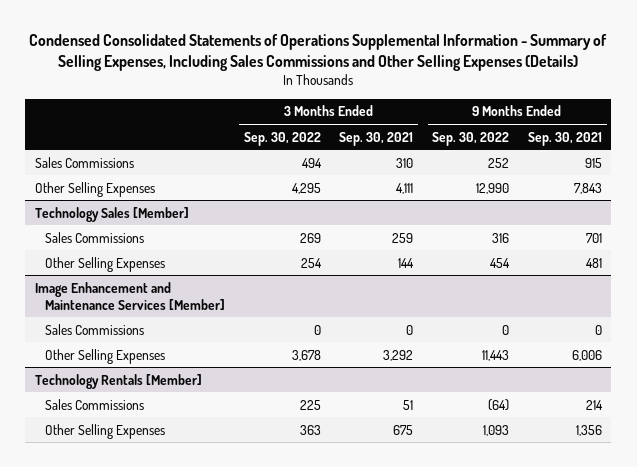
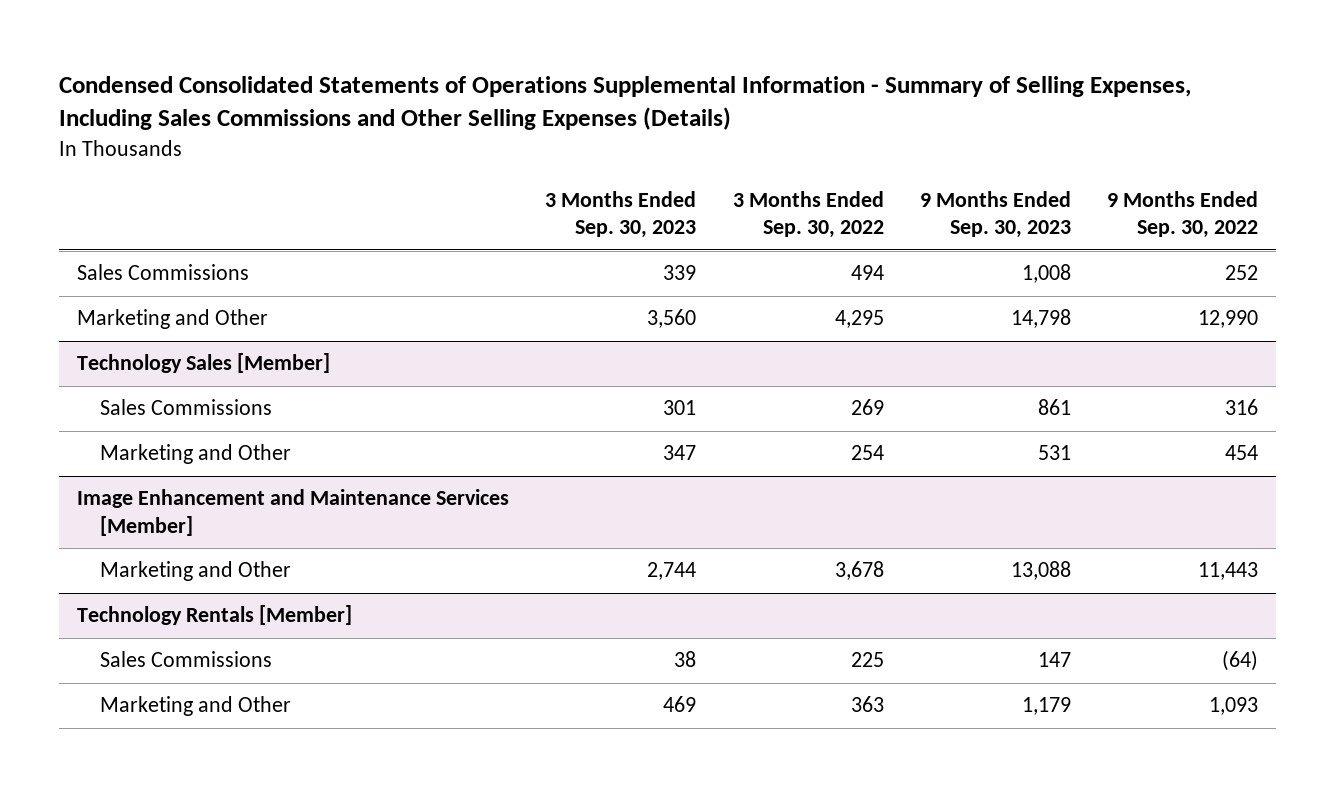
[339,131,414,146] Sep. 30, 2021 -> none
[527,131,602,146] Sep. 30, 2021 -> none
none -> [545,190,697,239] 3 Months Ended Sep. 30, 2023
none -> [919,190,1071,239] 9 Months Ended Sep. 30, 2023
[34,181,155,197] Other Selling Expenses -> [77,309,269,330] Marketing and Other
[45,256,166,272] Other Selling Expenses -> [100,444,292,465] Marketing and Other
[45,323,145,335] Sales Commissions -> none
[45,348,166,364] Other Selling Expenses -> [100,561,292,582] Marketing and Other
[45,423,166,439] Other Selling Expenses -> [100,696,292,717] Marketing and Other

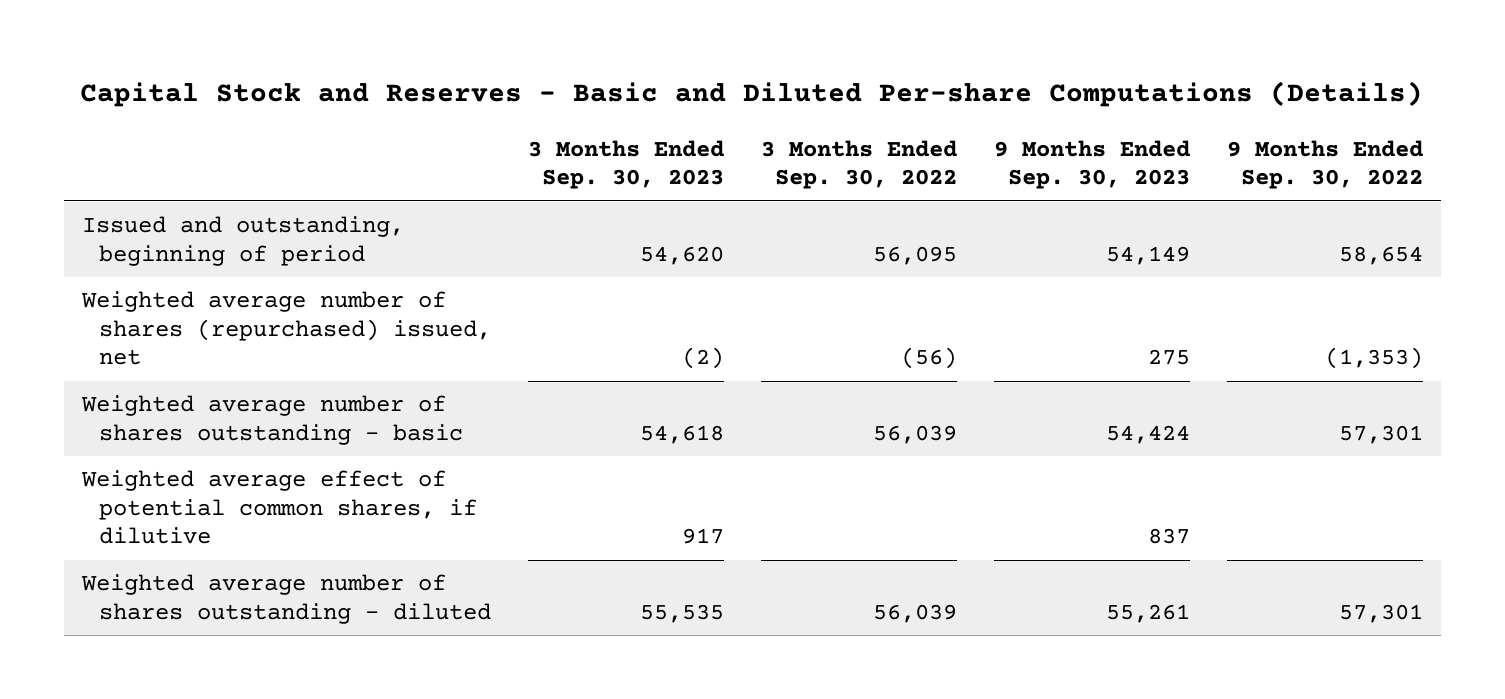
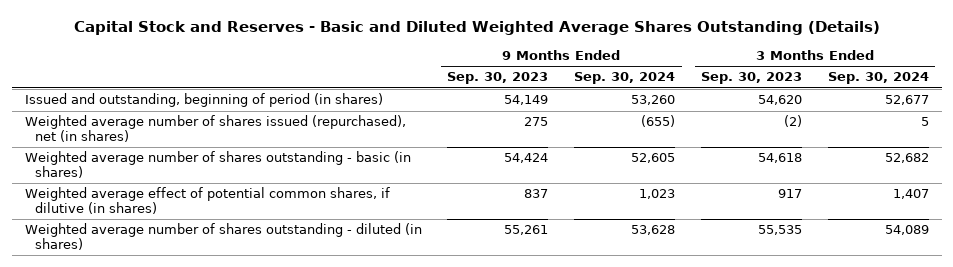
[80,81,1424,108] Capital Stock and Reserves - Basic and Diluted Per-share Computations (Details) -> [73,20,880,35] Capital Stock and Reserves - Basic and Diluted Weighted Average Shares Outstanding (Details)
[761,139,958,190] 3 Months Ended Sep. 30, 2022 -> none
[1226,139,1423,190] 9 Months Ended Sep. 30, 2022 -> none
none -> [574,72,676,85] Sep. 30, 2024
none -> [827,72,929,85] Sep. 30, 2024
[81,216,404,266] Issued and outstanding, beginning of period -> [24,93,383,108] Issued and outstanding, beginning of period (in shares)
[80,291,492,366] Weighted average number of shares (repurchased) issued, net -> [24,115,406,143] Weighted average number of shares issued (repurchased), net (in shares)
[80,395,464,445] Weighted average number of shares outstanding - basic -> [24,151,411,179] Weighted average number of shares outstanding - basic (in shares)
[80,470,478,545] Weighted average effect of potential common shares, if dilutive -> [24,187,390,215] Weighted average effect of potential common shares, if dilutive (in shares)
[80,574,492,624] Weighted average number of shares outstanding - diluted -> [24,223,422,251] Weighted average number of shares outstanding - diluted (in shares)

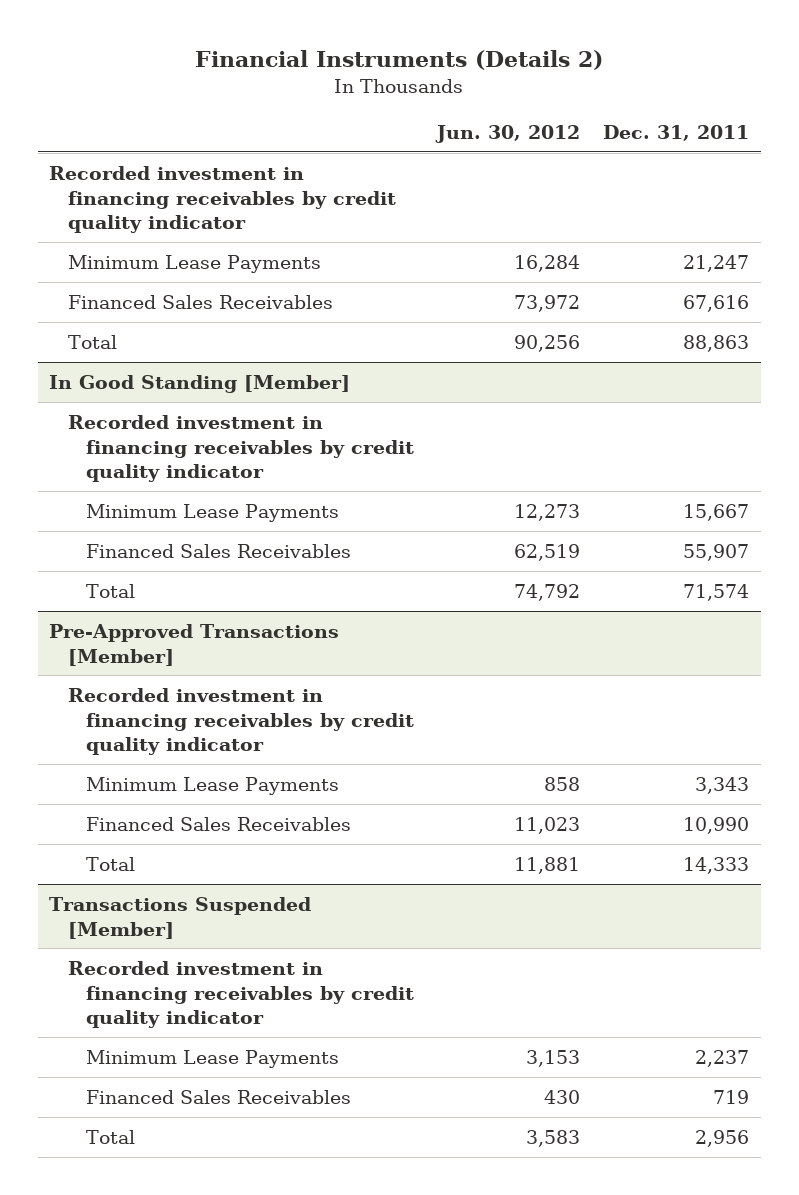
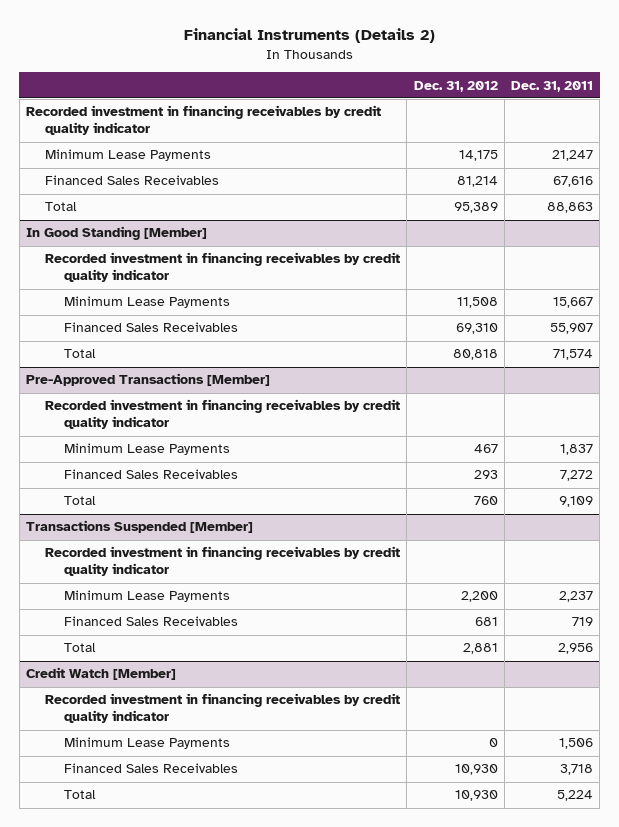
[435,125,581,144] Jun. 30, 2012 -> none
none -> [413,80,498,92] Dec. 31, 2012
[695,776,750,794] 3,343 -> [560,444,594,456] 1,837
[683,816,750,834] 10,990 -> [560,470,594,482] 7,272
[683,856,750,874] 14,333 -> [559,496,594,508] 9,109
none -> [26,667,177,681] Credit Watch [Member]
none -> [44,693,400,724] Recorded investment in financing receivables by credit quality indicator
none -> [63,737,230,750] Minimum Lease Payments
none -> [63,763,238,774] Financed Sales Receivables
none -> [63,790,96,800] Total

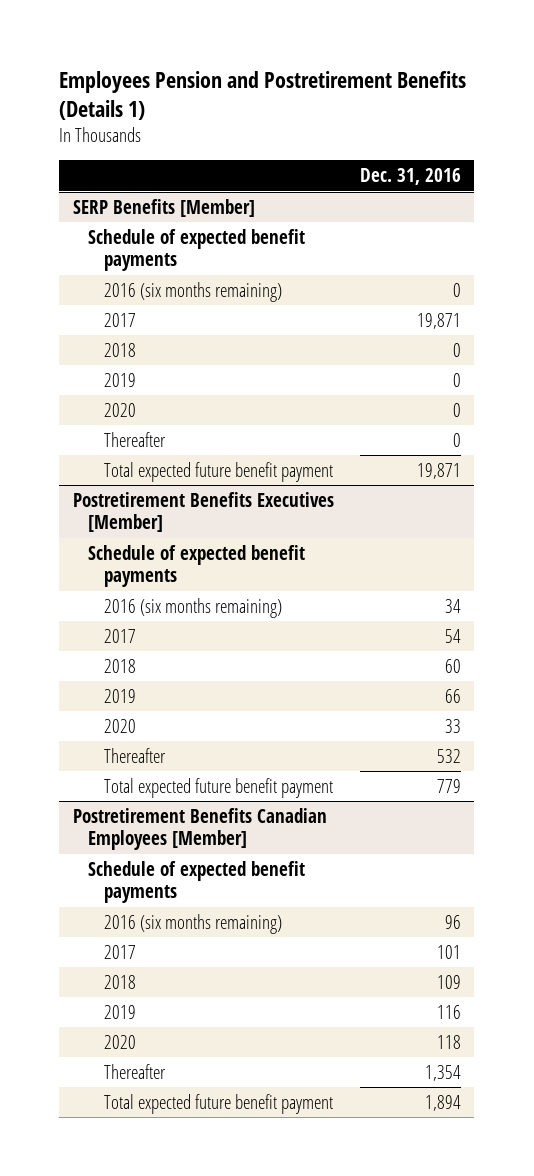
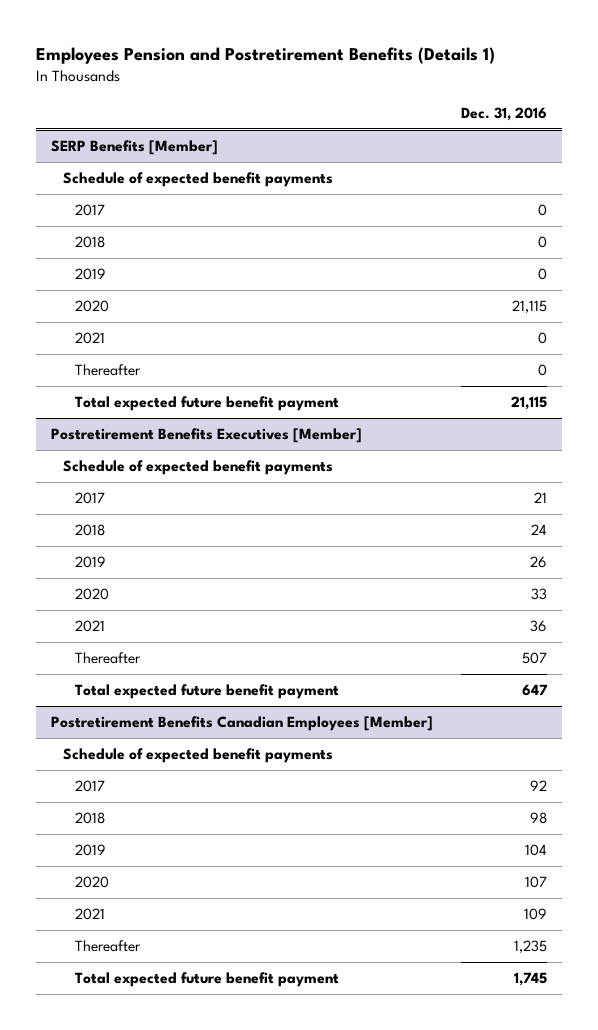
[104,312,137,327] 2017 -> none
[104,281,283,302] 2016 (six months remaining) -> [75,204,106,217] 2017
[452,402,461,417] 0 -> [512,300,548,314] 21,115
none -> [75,332,106,345] 2021
[416,462,461,479] 19,871 -> [511,396,548,411] 21,115
[104,597,283,618] 2016 (six months remaining) -> none
[444,628,461,643] 54 -> [534,492,548,504] 21
[444,658,461,673] 60 -> [531,524,548,536] 24
[444,688,461,703] 66 -> [530,556,548,569] 26
none -> [75,620,106,633] 2021
[436,748,461,763] 532 -> [522,652,548,665] 507
[436,778,461,793] 779 -> [522,684,549,697] 647
[104,913,283,934] 2016 (six months remaining) -> none
[436,944,461,959] 101 -> [530,780,548,792] 92
[436,974,461,989] 109 -> [530,812,548,825] 98
[436,1004,461,1019] 116 -> [525,844,548,857] 104
[436,1034,461,1049] 118 -> [525,876,548,889] 107
none -> [75,908,106,921] 2021
[424,1064,461,1081] 1,354 -> [514,940,548,954] 1,235
[424,1094,461,1111] 1,894 -> [514,972,548,987] 1,745

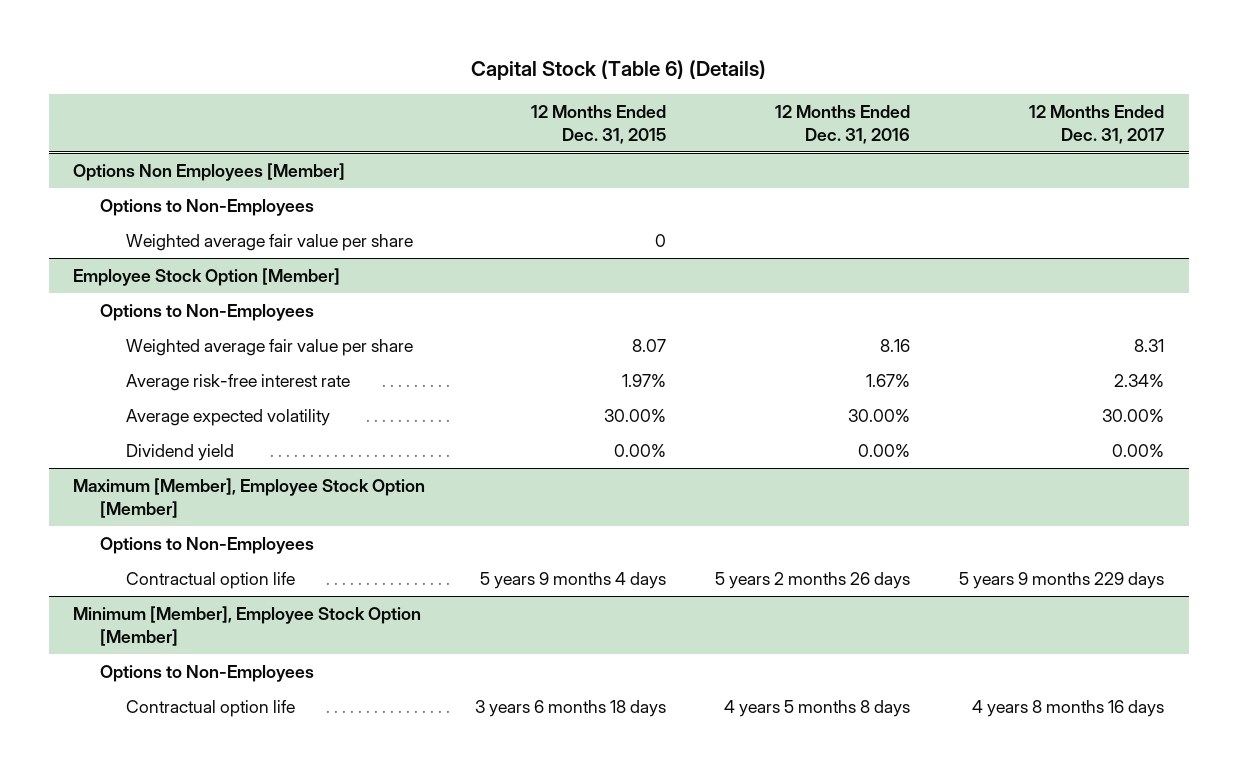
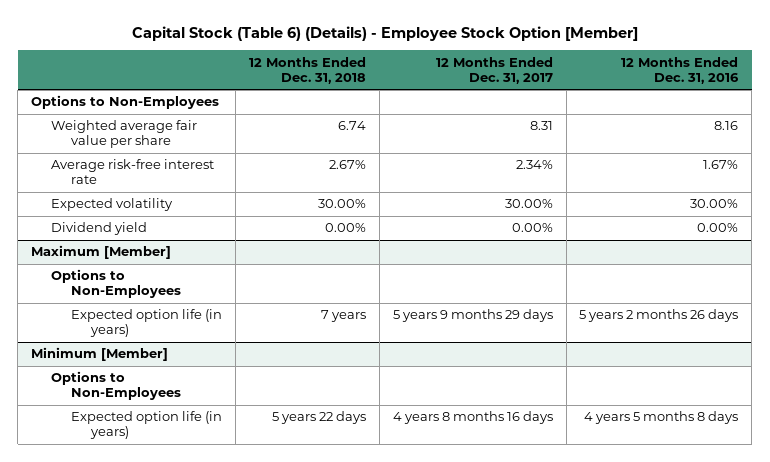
[470,60,766,81] Capital Stock (Table 6) (Details) -> [131,25,638,41] Capital Stock (Table 6) (Details) - Employee Stock Option [Member]
[530,105,666,144] 12 Months Ended Dec. 31, 2015 -> none
none -> [248,56,366,84] 12 Months Ended Dec. 31, 2018
[73,163,346,182] Options Non Employees [Member] -> none
[125,234,413,252] Weighted average fair value per share -> none
[73,268,341,287] Employee Stock Option [Member] -> none
[99,304,314,322] Options to Non-Employees -> none
[125,409,330,427] Average expected volatility -> [51,198,174,212] Expected volatility
[73,478,426,518] Maximum [Member], Employee Stock Option [Member] -> none
none -> [31,245,172,260] Maximum [Member]
[73,606,422,646] Minimum [Member], Employee Stock Option [Member] -> none
[125,572,295,590] Contractual option life -> [71,309,223,338] Expected option life (in years)
[959,572,1165,590] 5 years 9 months 229 days -> [392,309,553,323] 5 years 9 months 29 days
none -> [31,347,169,362] Minimum [Member]
[125,700,295,718] Contractual option life -> [71,411,223,440] Expected option life (in years)

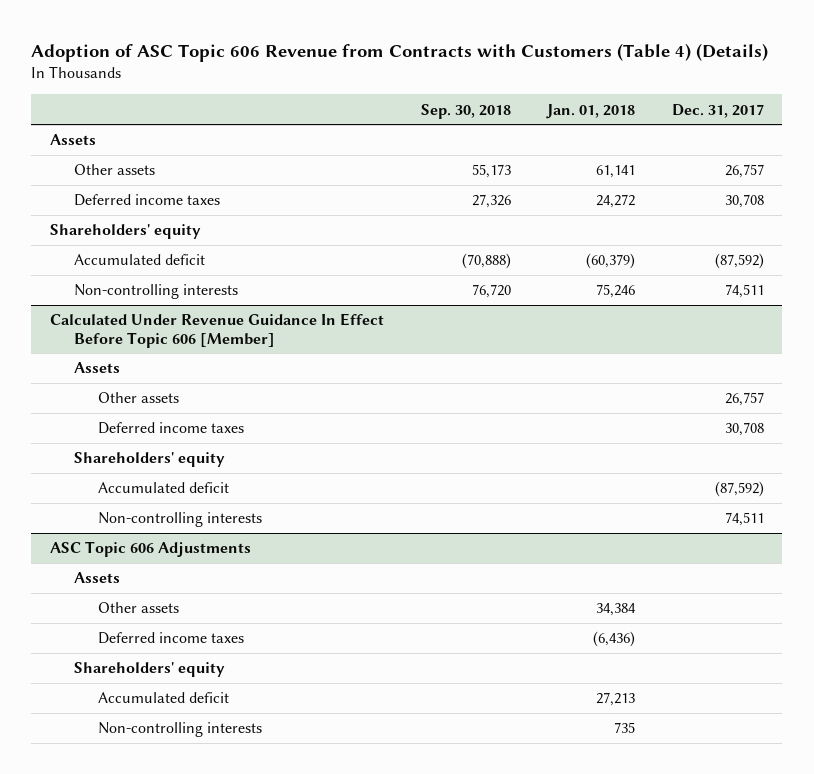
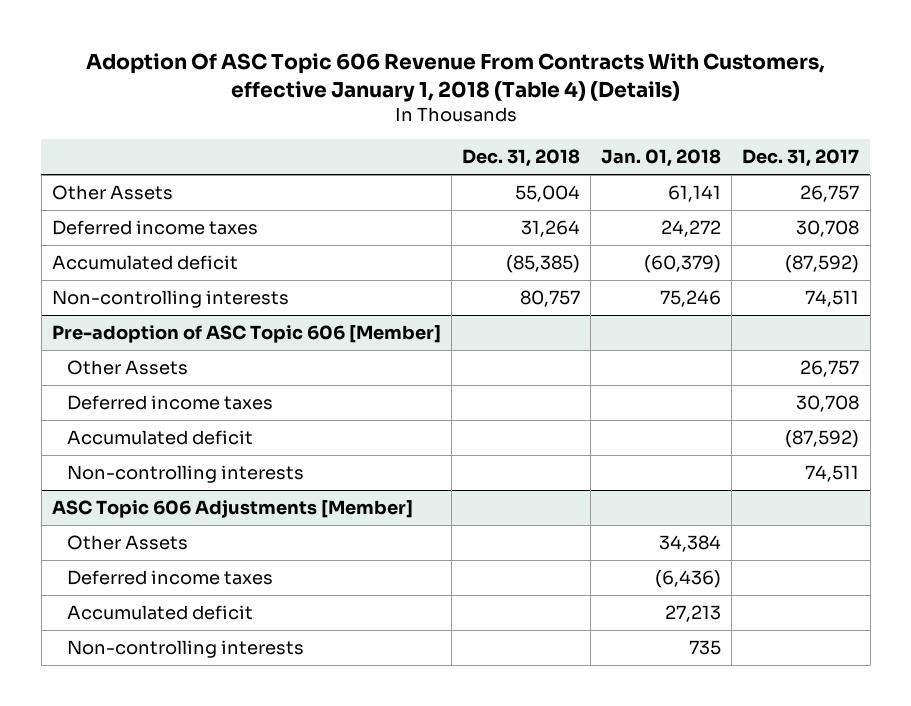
[31,42,769,62] Adoption of ASC Topic 606 Revenue from Contracts with Customers (Table 4) (Details) -> [85,53,825,102] Adoption Of ASC Topic 606 Revenue From Contracts With Customers, effective January 1, 2018 (Table 4) (Details)
[420,103,511,119] Sep. 30, 2018 -> none
none -> [462,149,581,168] Dec. 31, 2018
[49,134,96,146] Assets -> none
[73,164,155,176] Other assets -> [51,185,173,201] Other Assets
[49,224,201,240] Shareholders' equity -> none
[73,362,120,374] Assets -> none
[49,313,384,348] Calculated Under Revenue Guidance In Effect Before Topic 606 [Member] -> [51,325,441,344] Pre-adoption of ASC Topic 606 [Member]
[97,392,179,404] Other assets -> [66,360,188,376] Other Assets
[73,452,225,468] Shareholders' equity -> none
[73,572,120,584] Assets -> none
[49,541,251,558] ASC Topic 606 Adjustments -> [51,500,413,519] ASC Topic 606 Adjustments [Member]
[97,602,179,614] Other assets -> [66,535,188,551] Other Assets
[73,662,225,678] Shareholders' equity -> none

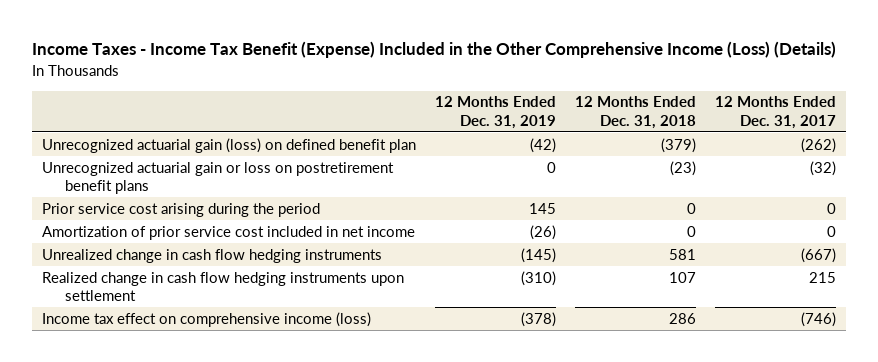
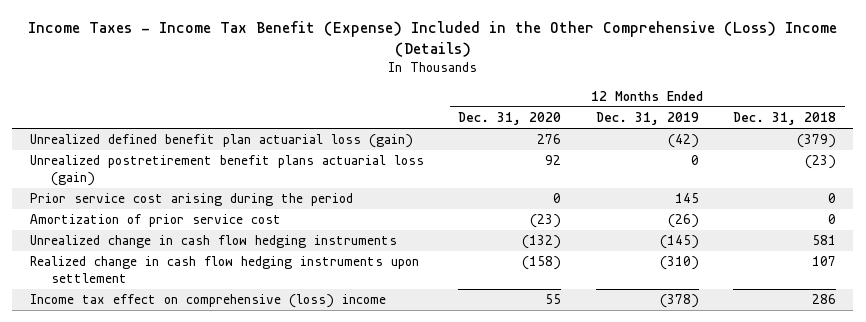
[32,41,837,59] Income Taxes - Income Tax Benefit (Expense) Included in the Other Comprehensive Income (Loss) (Details) -> [27,21,837,58] Income Taxes - Income Tax Benefit (Expense) Included in the Other Comprehensive (Loss) Income (Details)
[715,96,837,129] 12 Months Ended Dec. 31, 2017 -> none
none -> [458,112,562,126] Dec. 31, 2020
[41,137,416,153] Unrecognized actuarial gain (loss) on defined benefit plan -> [29,134,413,149] Unrealized defined benefit plan actuarial loss (gain)
[41,161,394,195] Unrecognized actuarial gain or loss on postretirement benefit plans -> [29,155,424,187] Unrealized postretirement benefit plans actuarial loss (gain)
[41,225,415,240] Amortization of prior service cost included in net income -> [29,214,281,228] Amortization of prior service cost
[41,311,371,327] Income tax effect on comprehensive income (loss) -> [29,294,386,309] Income tax effect on comprehensive (loss) income

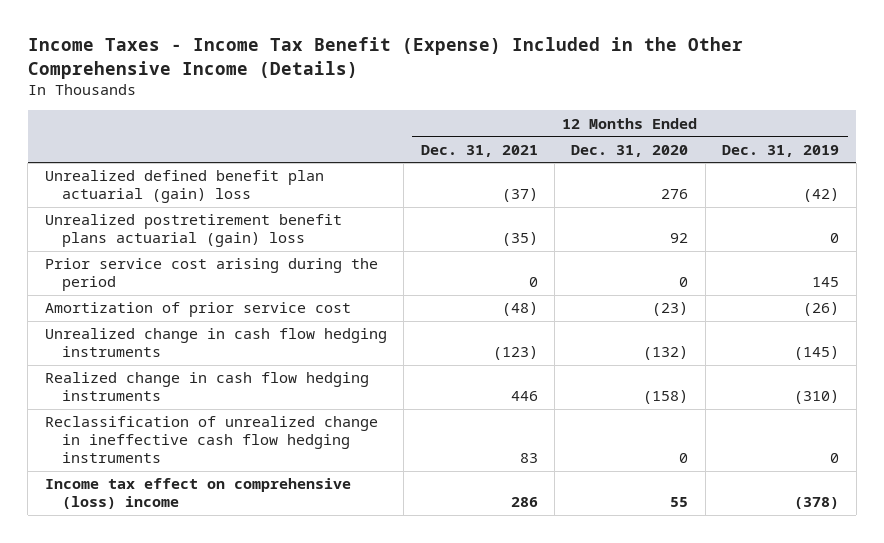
[27,21,837,58] Income Taxes - Income Tax Benefit (Expense) Included in the Other Comprehensive (Loss) Income (Details) -> [27,37,743,79] Income Taxes - Income Tax Benefit (Expense) Included in the Other Comprehensive Income (Details)
[733,112,837,126] Dec. 31, 2018 -> none
none -> [420,144,538,157] Dec. 31, 2021
[29,134,413,149] Unrealized defined benefit plan actuarial loss (gain) -> [44,170,324,204] Unrealized defined benefit plan actuarial (gain) loss
[29,155,424,187] Unrealized postretirement benefit plans actuarial loss (gain) -> [44,214,342,248] Unrealized postretirement benefit plans actuarial (gain) loss
[29,256,419,284] Realized change in cash flow hedging instruments upon settlement -> [44,372,369,402] Realized change in cash flow hedging instruments
none -> [44,416,378,464] Reclassification of unrealized change in ineffective cash flow hedging instruments

